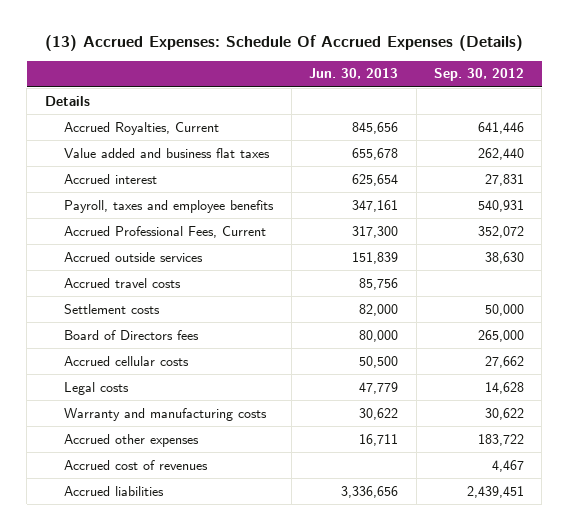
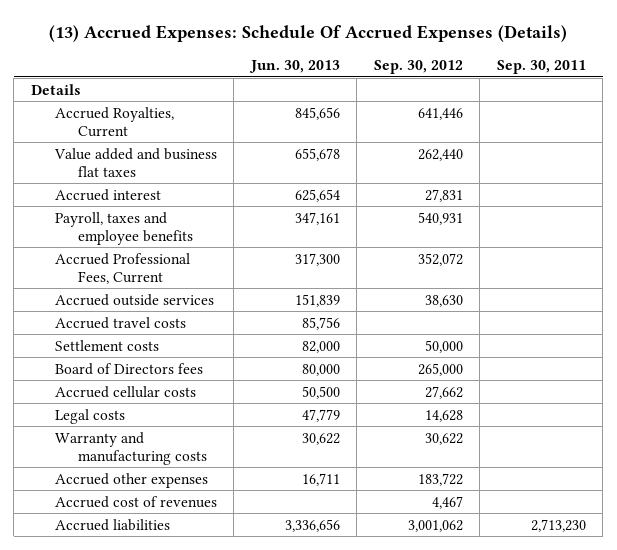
none -> [496,60,586,75] Sep. 30, 2011
[467,485,525,498] 2,439,451 -> [407,519,463,532] 3,001,062

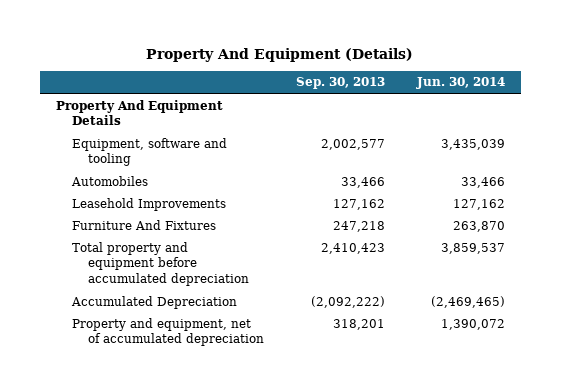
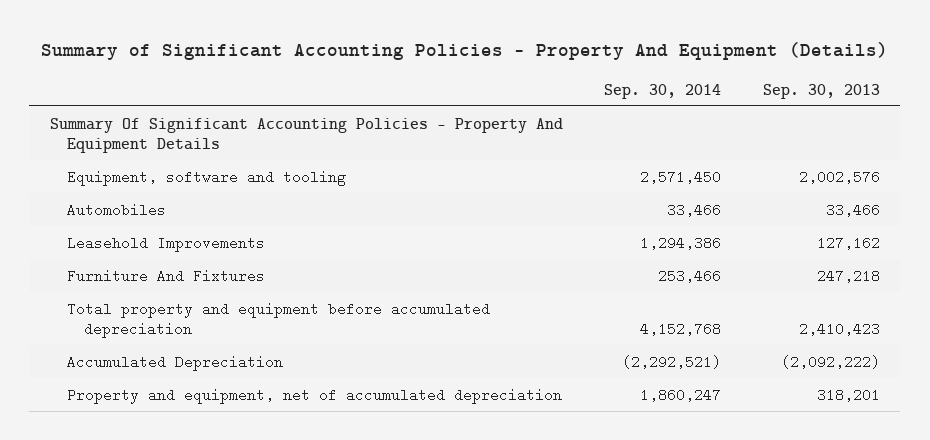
[146,47,414,62] Property And Equipment (Details) -> [40,41,888,60] Summary of Significant Accounting Policies - Property And Equipment (Details)
[416,77,506,90] Jun. 30, 2014 -> none
none -> [604,83,722,99] Sep. 30, 2014
[55,99,223,126] Property And Equipment Details -> none
none -> [50,117,564,153] Summary Of Significant Accounting Policies - Property And Equipment Details
[320,138,385,150] 2,002,577 -> [798,169,880,184] 2,002,576

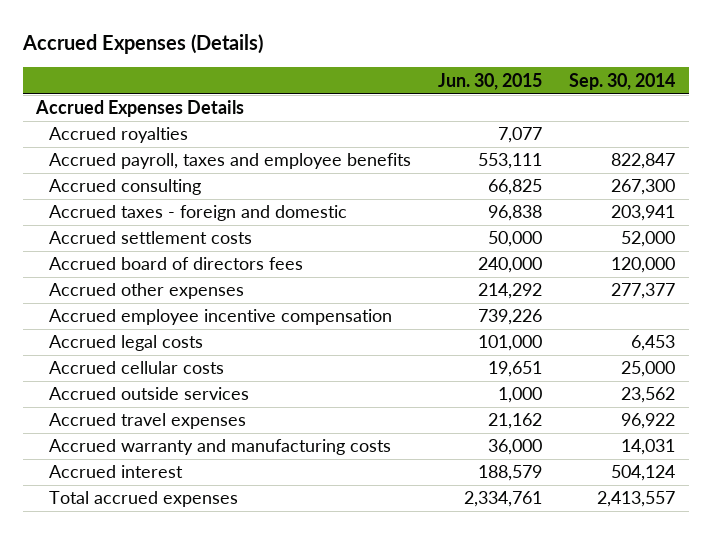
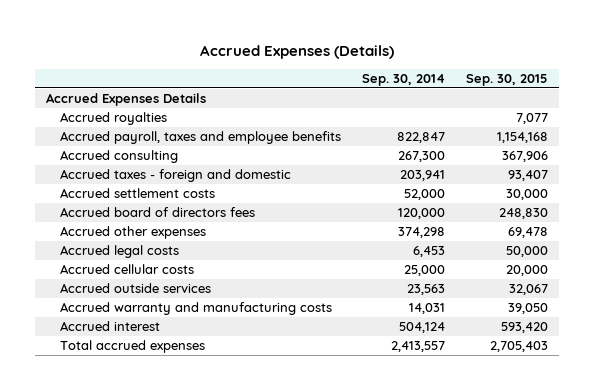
[438,72,543,90] Jun. 30, 2015 -> none
none -> [466,73,549,86] Sep. 30, 2015
[48,309,392,326] Accrued employee incentive compensation -> none
[611,283,676,300] 277,377 -> [397,227,445,239] 374,298
[48,413,246,430] Accrued travel expenses -> none
[621,387,676,404] 23,562 -> [406,284,445,296] 23,563

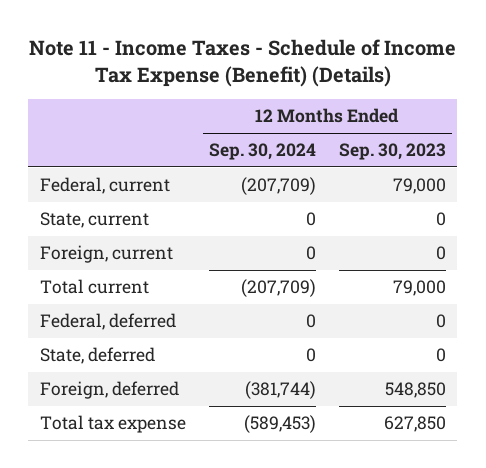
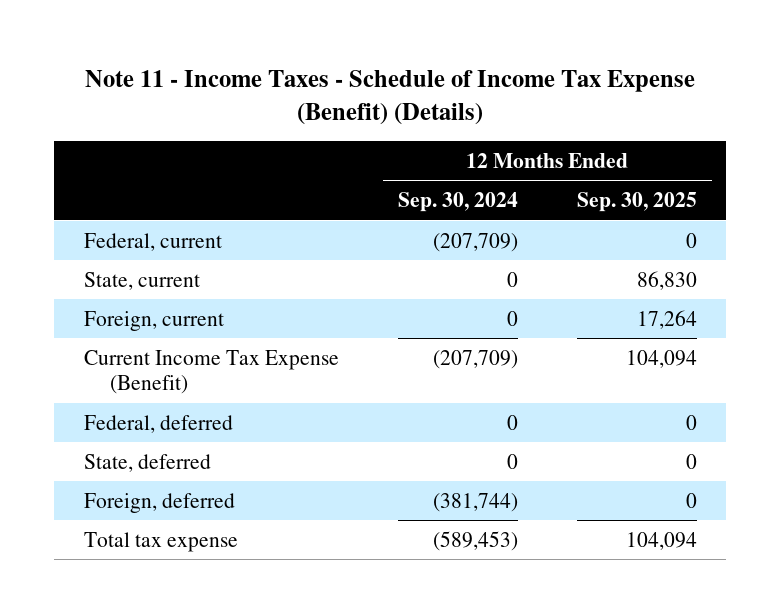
[338,143,446,161] Sep. 30, 2023 -> none
none -> [576,192,697,213] Sep. 30, 2025
[39,279,149,295] Total current -> [83,349,339,395] Current Income Tax Expense (Benefit)

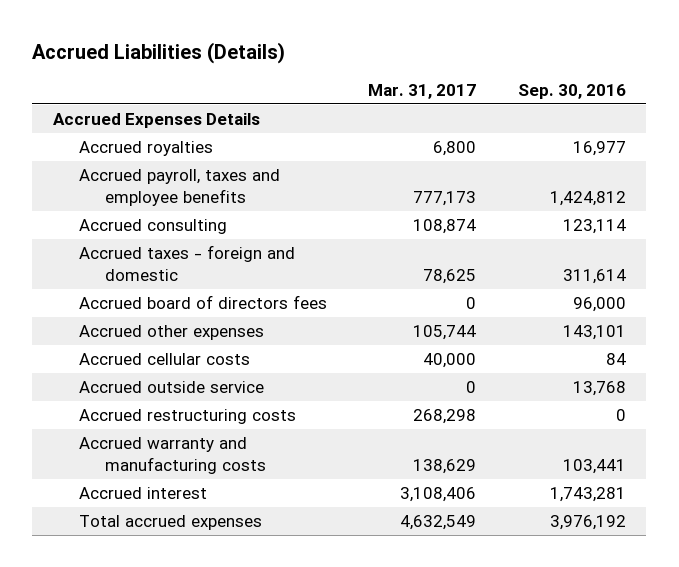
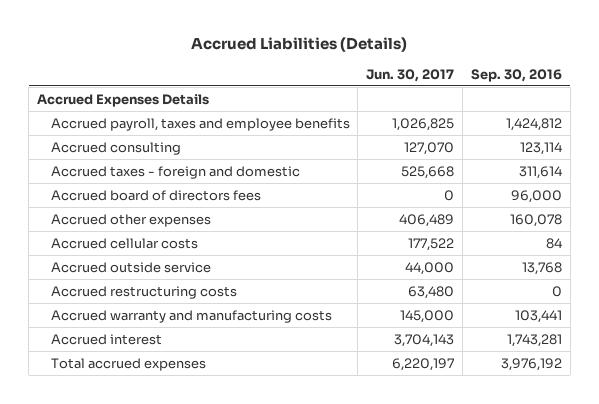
[368,84,477,100] Mar. 31, 2017 -> none
none -> [366,68,455,82] Jun. 30, 2017
[78,140,213,156] Accrued royalties -> none
[562,324,626,340] 143,101 -> [510,213,563,227] 160,078

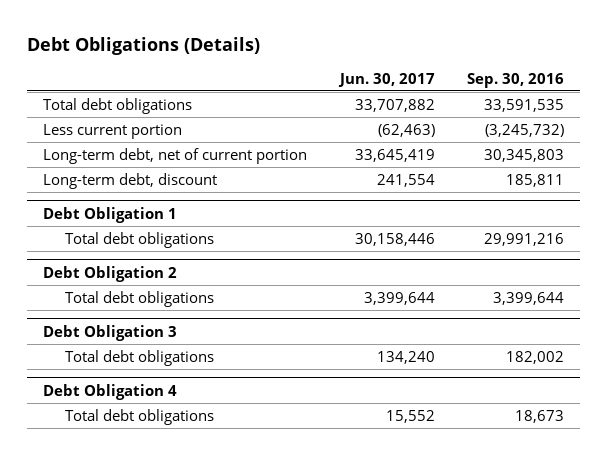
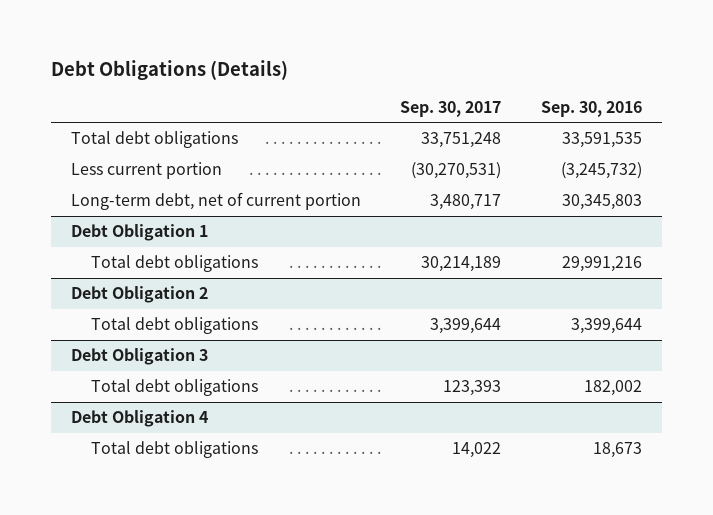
[337,72,435,87] Jun. 30, 2017 -> none
none -> [400,100,502,117] Sep. 30, 2017
[43,172,218,189] Long-term debt, discount -> none

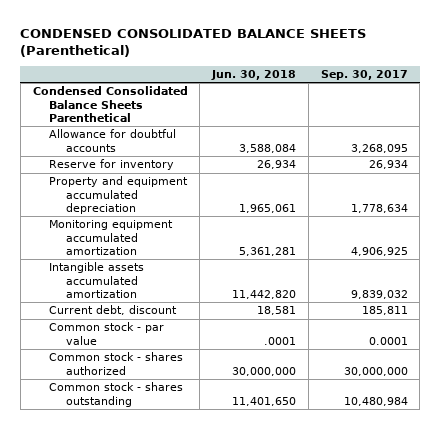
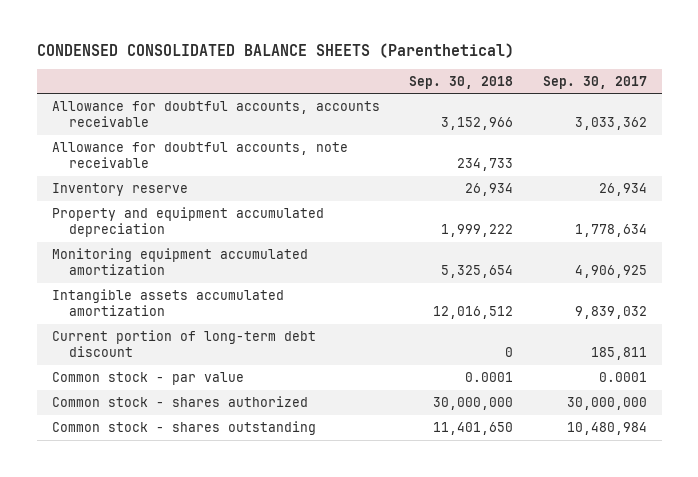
[211,70,297,81] Jun. 30, 2018 -> none
none -> [409,75,514,89] Sep. 30, 2018
[32,86,188,122] Condensed Consolidated Balance Sheets Parenthetical -> none
[49,129,177,152] Allowance for doubtful accounts -> [51,100,380,127] Allowance for doubtful accounts, accounts receivable
[350,143,408,153] 3,268,095 -> [574,116,647,130] 3,033,362
none -> [51,141,348,168] Allowance for doubtful accounts, note receivable
[49,159,175,171] Reserve for inventory -> [51,182,188,196] Inventory reserve
[49,305,178,316] Current debt, discount -> [51,329,316,357] Current portion of long-term debt discount

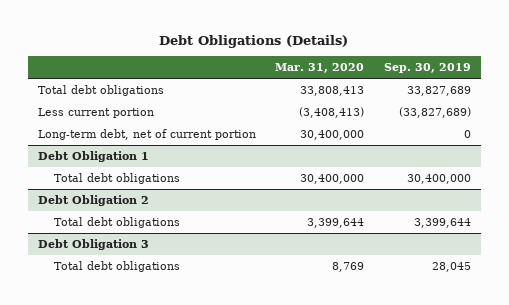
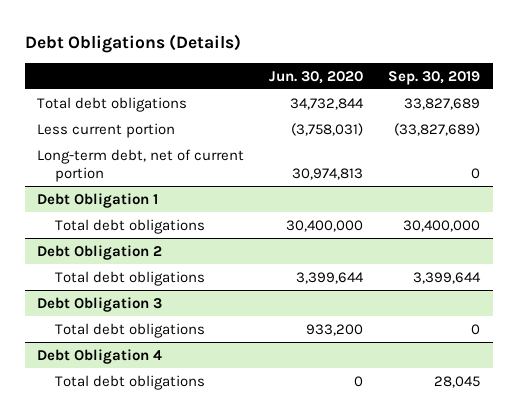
[275,63,365,74] Mar. 31, 2020 -> none
none -> [269,70,364,84] Jun. 30, 2020
none -> [54,322,205,338] Total debt obligations
none -> [37,348,163,364] Debt Obligation 4

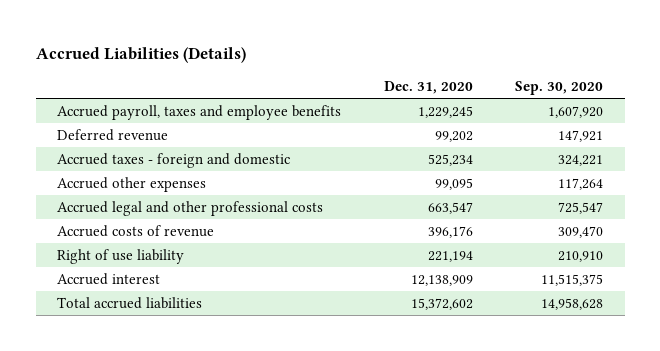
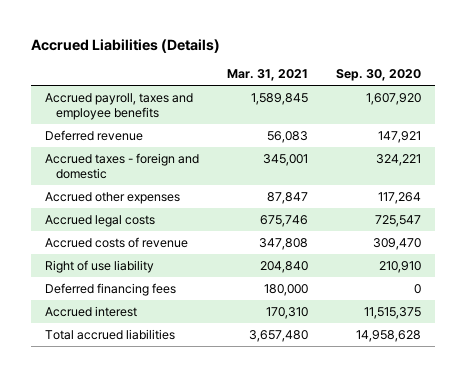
[383,80,473,94] Dec. 31, 2020 -> none
none -> [227,69,309,82] Mar. 31, 2021
[57,200,324,216] Accrued legal and other professional costs -> [44,214,155,227] Accrued legal costs
none -> [44,282,176,296] Deferred financing fees

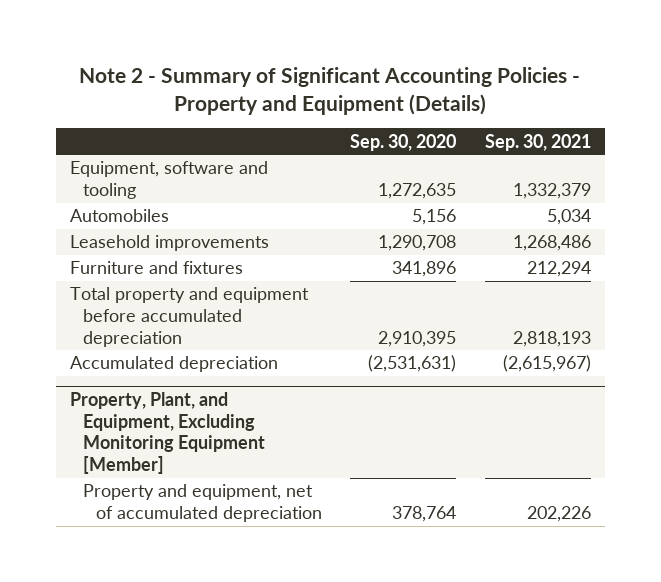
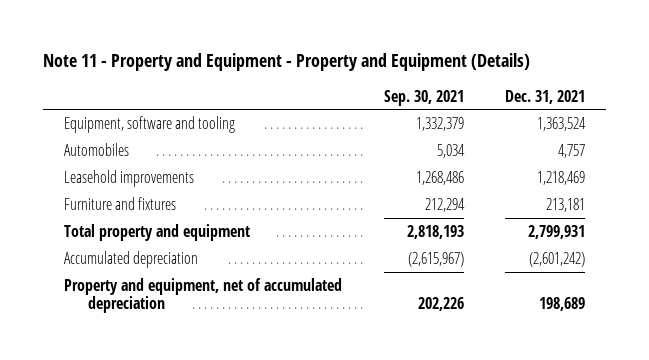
[79,67,581,115] Note 2 - Summary of Significant Accounting Policies - Property and Equipment (Details) -> [42,53,530,72] Note 11 - Property and Equipment - Property and Equipment (Details)
[350,133,457,151] Sep. 30, 2020 -> none
none -> [505,89,586,104] Dec. 31, 2021
[69,287,309,347] Total property and equipment before accumulated depreciation -> [63,223,250,241] Total property and equipment
[69,392,265,474] Property, Plant, and Equipment, Excluding Monitoring Equipment [Member] -> none

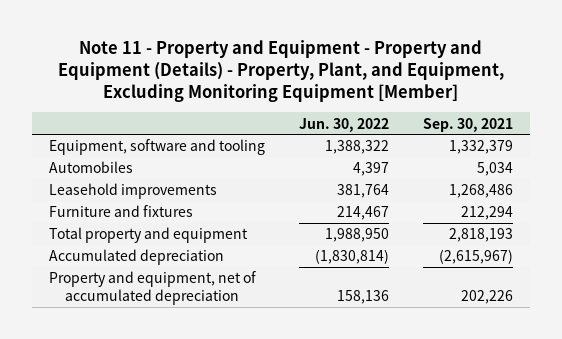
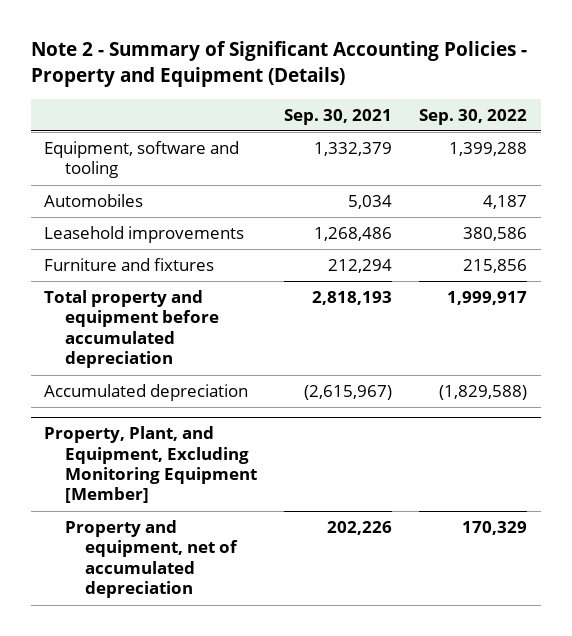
[57,39,504,103] Note 11 - Property and Equipment - Property and Equipment (Details) - Property, Plant, and Equipment, Excluding Monitoring Equipment [Member] -> [30,41,527,88] Note 2 - Summary of Significant Accounting Policies - Property and Equipment (Details)
[298,117,389,132] Jun. 30, 2022 -> none
none -> [419,108,528,125] Sep. 30, 2022
[48,227,248,244] Total property and equipment -> [44,290,219,369] Total property and equipment before accumulated depreciation
none -> [44,426,257,504] Property, Plant, and Equipment, Excluding Monitoring Equipment [Member]

